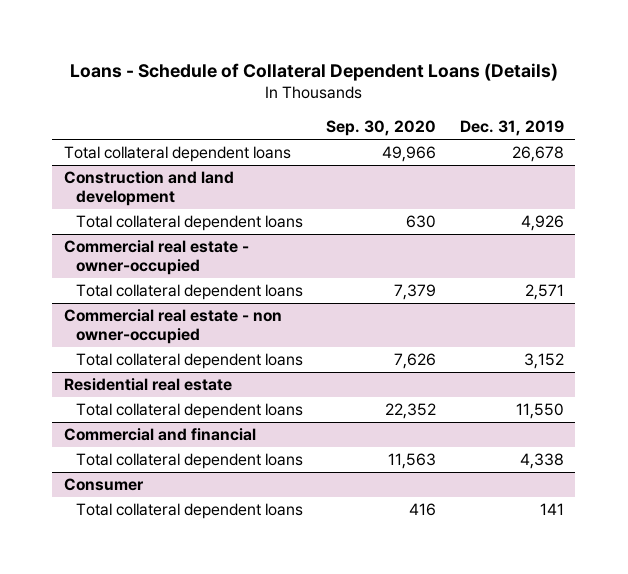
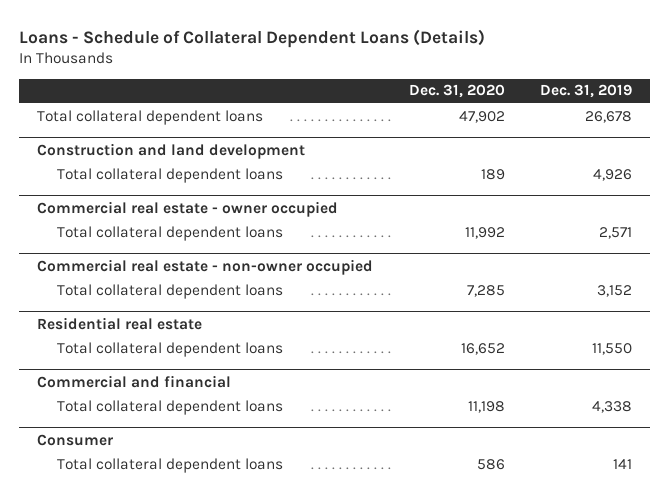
[326,120,437,137] Sep. 30, 2020 -> none
none -> [408,84,505,99] Dec. 31, 2020
[64,240,250,276] Commercial real estate - owner-occupied -> [36,200,338,217] Commercial real estate - owner occupied
[64,309,283,345] Commercial real estate - non owner-occupied -> [36,258,373,275] Commercial real estate - non-owner occupied

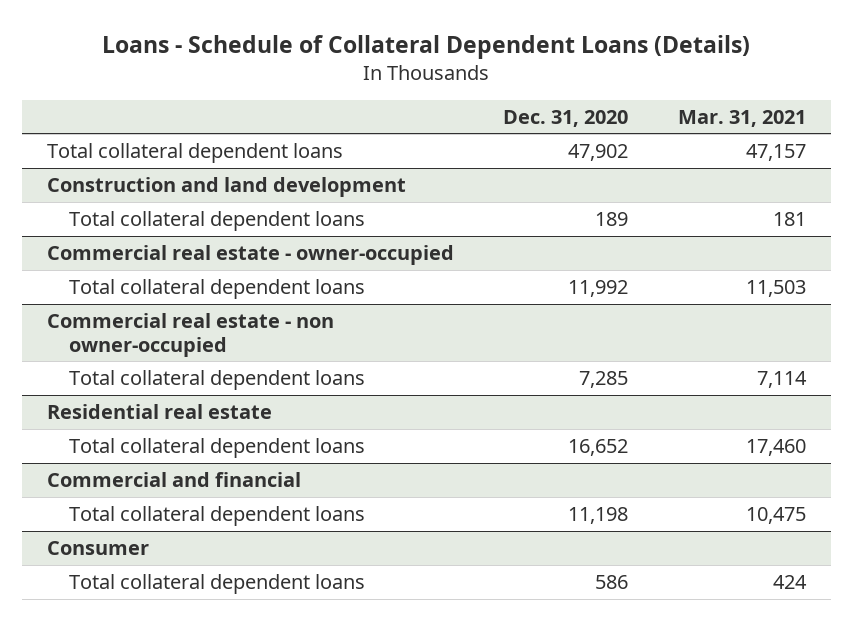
[540,84,633,99] Dec. 31, 2019 -> none
none -> [677,109,806,127] Mar. 31, 2021
[36,200,338,217] Commercial real estate - owner occupied -> [46,244,454,265] Commercial real estate - owner-occupied
[36,258,373,275] Commercial real estate - non-owner occupied -> [46,312,334,357] Commercial real estate - non owner-occupied

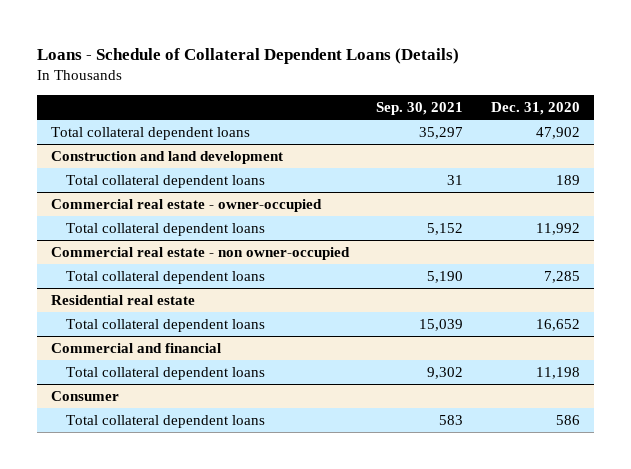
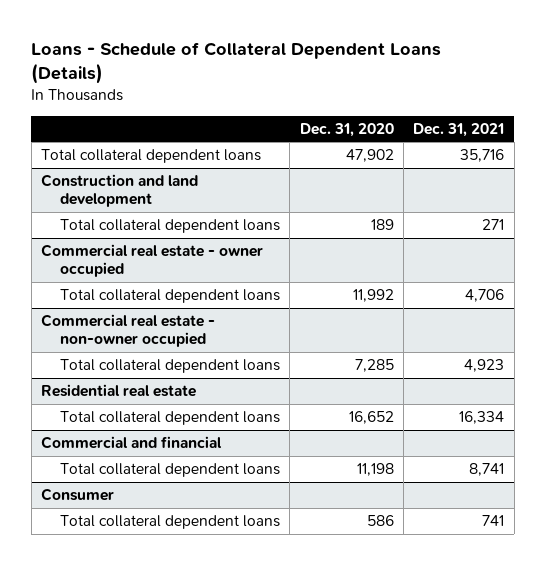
[376,102,464,116] Sep. 30, 2021 -> none
none -> [413,122,505,137] Dec. 31, 2021
[50,199,322,213] Commercial real estate - owner-occupied -> [41,244,264,278] Commercial real estate - owner occupied
[50,247,350,261] Commercial real estate - non owner-occupied -> [41,314,216,348] Commercial real estate - non-owner occupied

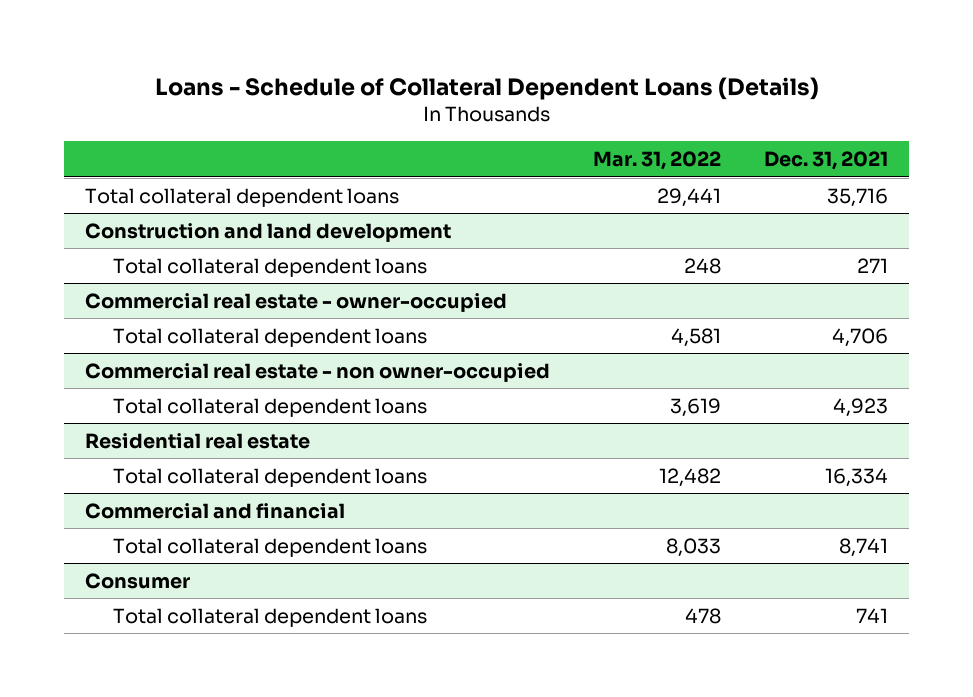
[299,122,394,137] Dec. 31, 2020 -> none
none -> [593,151,722,171] Mar. 31, 2022
[41,244,264,278] Commercial real estate - owner occupied -> [85,292,508,312] Commercial real estate - owner-occupied
[41,314,216,348] Commercial real estate - non-owner occupied -> [85,362,551,382] Commercial real estate - non owner-occupied

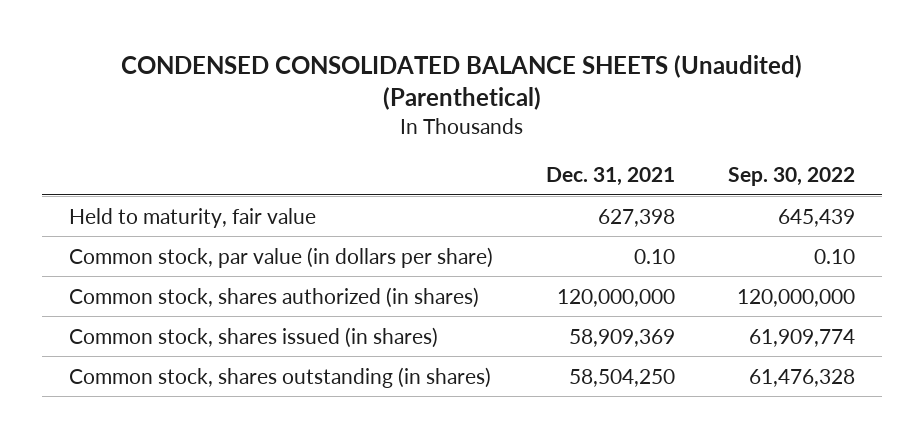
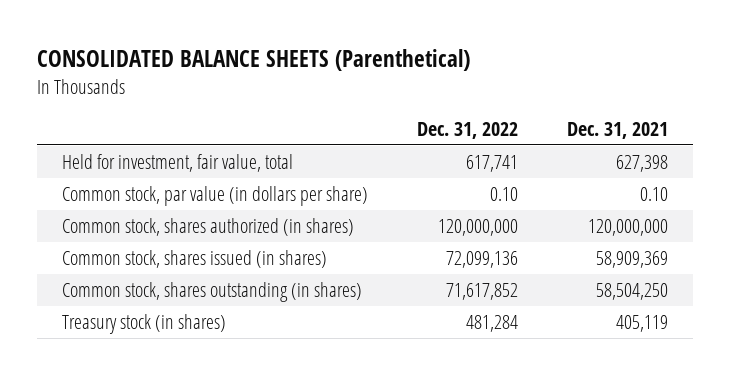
[120,55,802,111] CONDENSED CONSOLIDATED BALANCE SHEETS (Unaudited) (Parenthetical) -> [37,49,471,72] CONSOLIDATED BALANCE SHEETS (Parenthetical)
[728,167,856,187] Sep. 30, 2022 -> none
none -> [416,121,518,139] Dec. 31, 2022
[68,207,316,228] Held to maturity, fair value -> [61,153,293,172] Held for investment, fair value, total
none -> [61,313,226,334] Treasury stock (in shares)

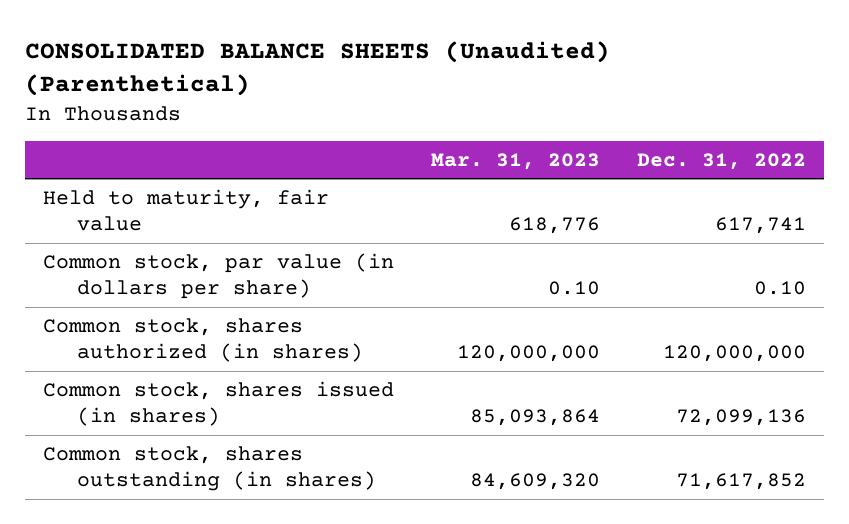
[37,49,471,72] CONSOLIDATED BALANCE SHEETS (Parenthetical) -> [24,40,610,96] CONSOLIDATED BALANCE SHEETS (Unaudited) (Parenthetical)
[567,121,669,139] Dec. 31, 2021 -> none
none -> [431,152,601,170] Mar. 31, 2023
[61,153,293,172] Held for investment, fair value, total -> [43,188,330,232] Held to maturity, fair value
[61,313,226,334] Treasury stock (in shares) -> none

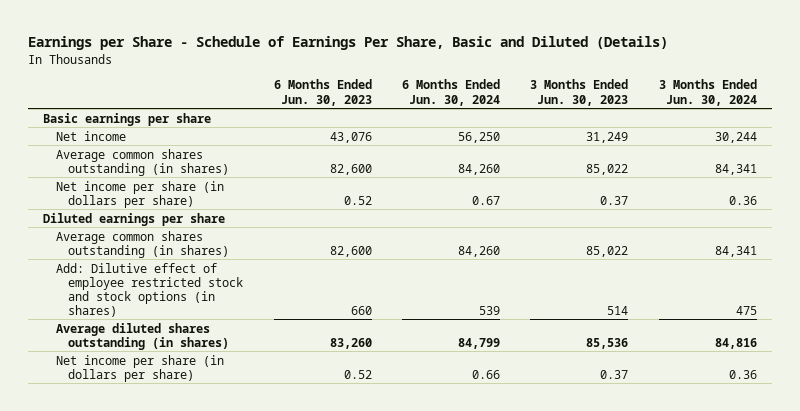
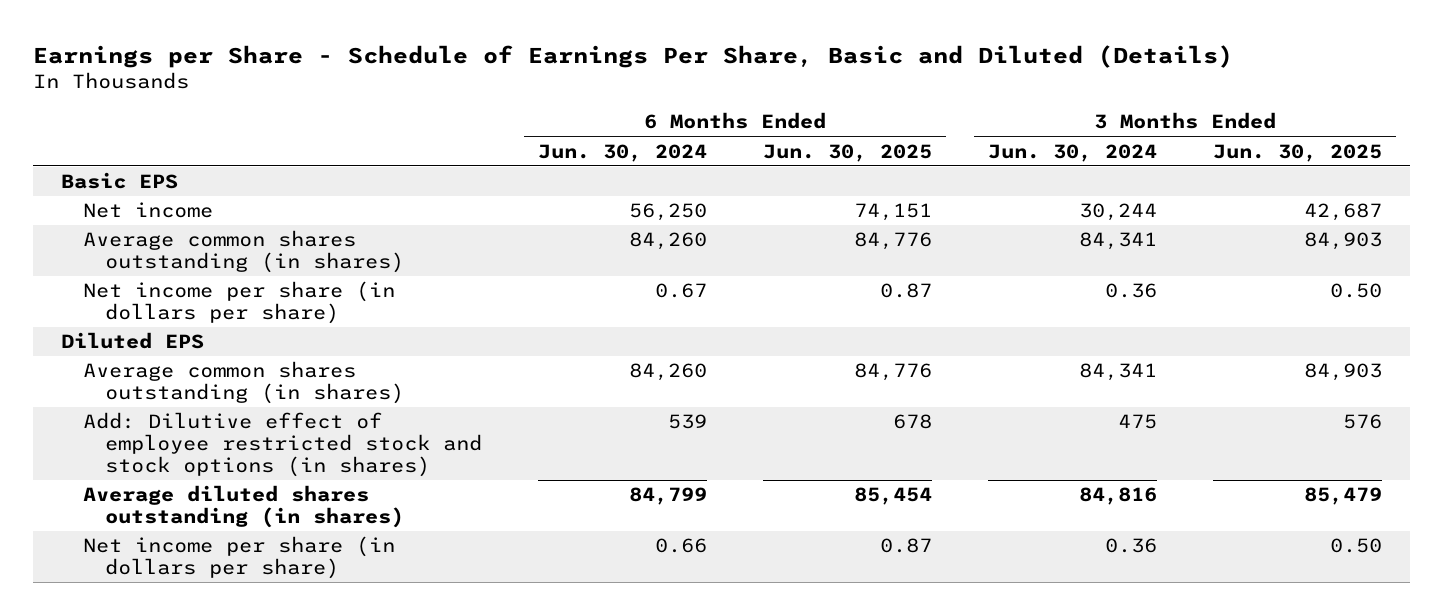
[273,79,372,106] 6 Months Ended Jun. 30, 2023 -> none
[530,79,629,106] 3 Months Ended Jun. 30, 2023 -> none
none -> [762,143,932,162] Jun. 30, 2025
none -> [1212,143,1382,162] Jun. 30, 2025
[43,112,212,126] Basic earnings per share -> [61,172,179,190] Basic EPS
[43,212,226,226] Diluted earnings per share -> [61,332,205,350] Diluted EPS

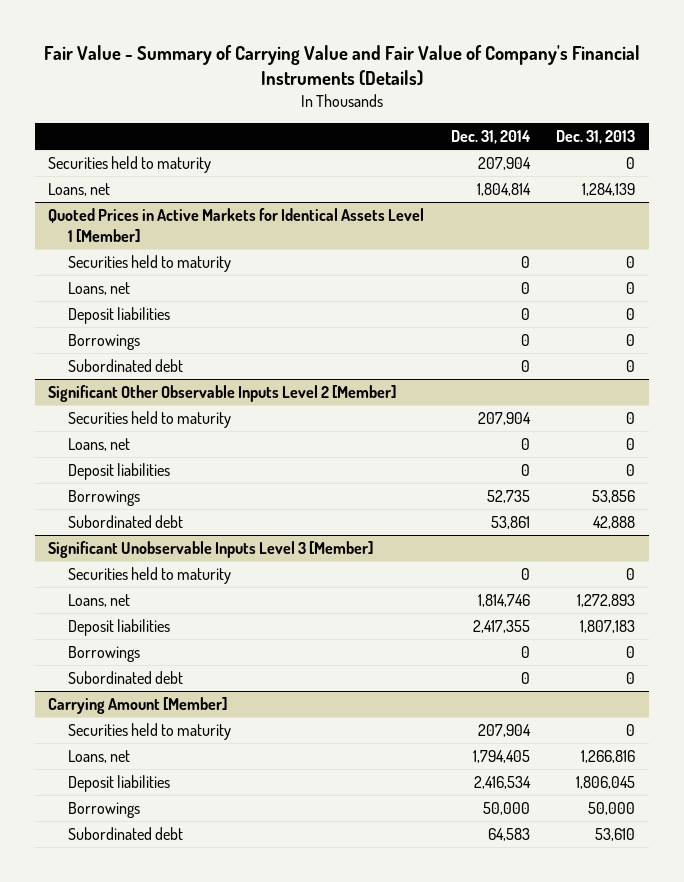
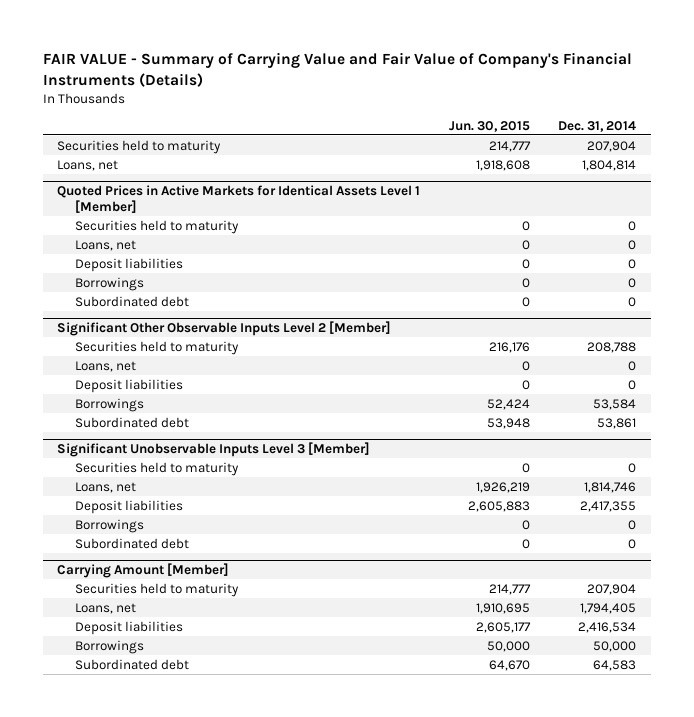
[43,45,640,87] Fair Value - Summary of Carrying Value and Fair Value of Company's Financial Instruments (Details) -> [43,51,633,87] FAIR VALUE - Summary of Carrying Value and Fair Value of Company's Financial Instruments (Details)
[556,130,636,145] Dec. 31, 2013 -> none
none -> [448,120,530,132] Jun. 30, 2015
[477,411,531,425] 207,904 -> [587,341,637,353] 208,788
[486,489,530,503] 52,735 -> [593,398,637,410] 53,584

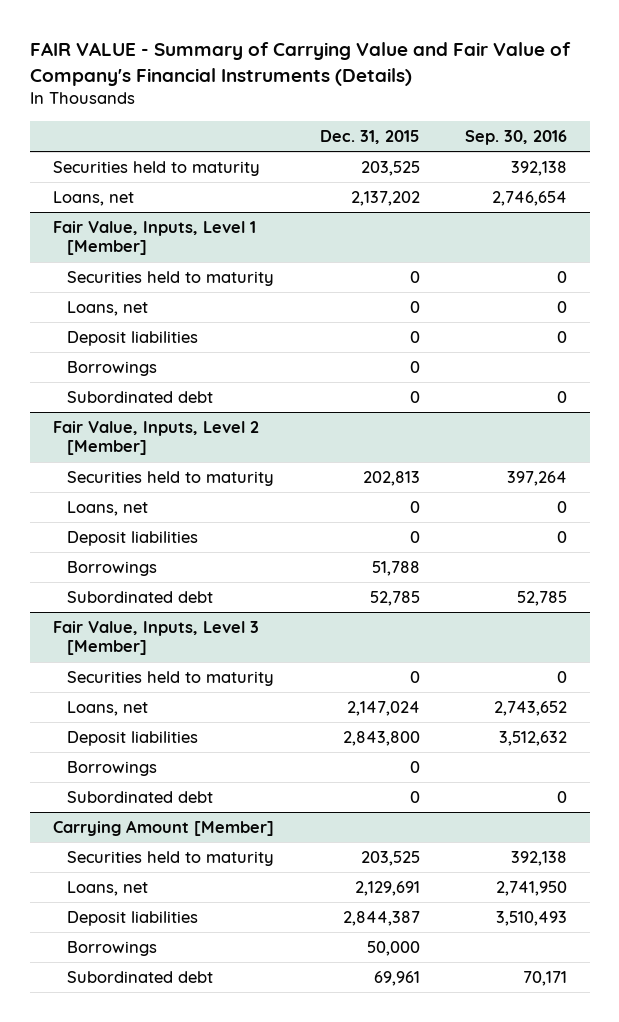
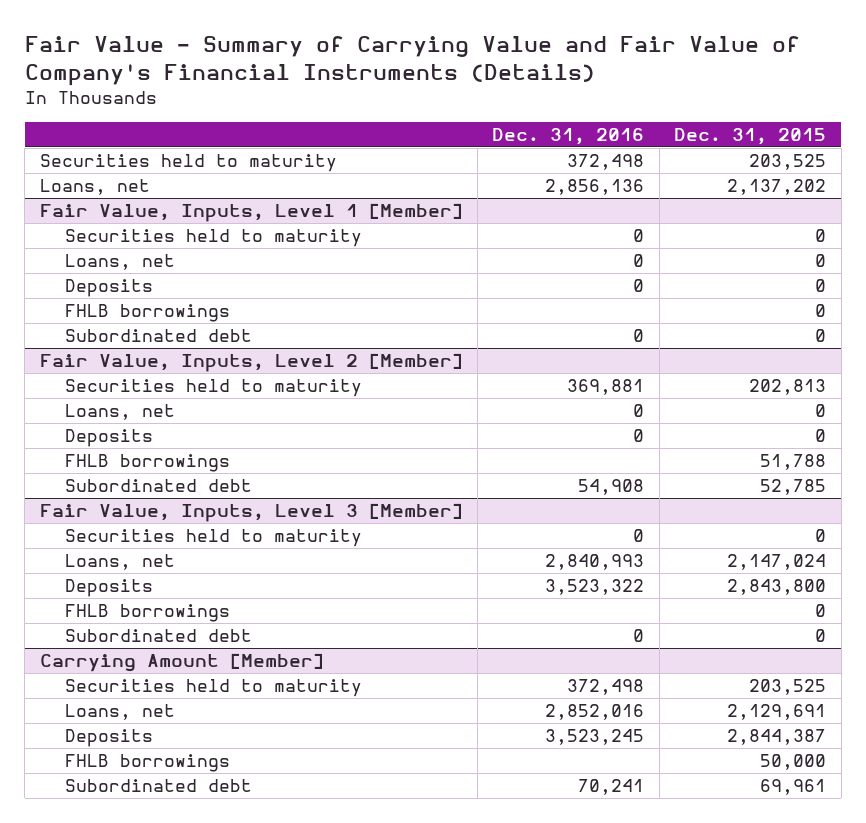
[29,41,571,86] FAIR VALUE - Summary of Carrying Value and Fair Value of Company's Financial Instruments (Details) -> [24,36,800,86] Fair Value - Summary of Carrying Value and Fair Value of Company's Financial Instruments (Details)
[464,130,567,146] Sep. 30, 2016 -> none
none -> [492,127,645,145] Dec. 31, 2016
[67,331,199,347] Deposit liabilities -> [65,279,154,298] Deposits
[67,361,158,377] Borrowings -> [65,304,231,323] FHLB borrowings
[67,531,199,547] Deposit liabilities -> [65,429,154,448] Deposits
[67,561,158,577] Borrowings -> [65,454,231,473] FHLB borrowings
[67,731,199,747] Deposit liabilities -> [65,579,154,598] Deposits
[67,761,158,777] Borrowings -> [65,604,231,623] FHLB borrowings
[67,911,199,927] Deposit liabilities -> [65,729,154,748] Deposits
[67,941,158,957] Borrowings -> [65,754,231,773] FHLB borrowings

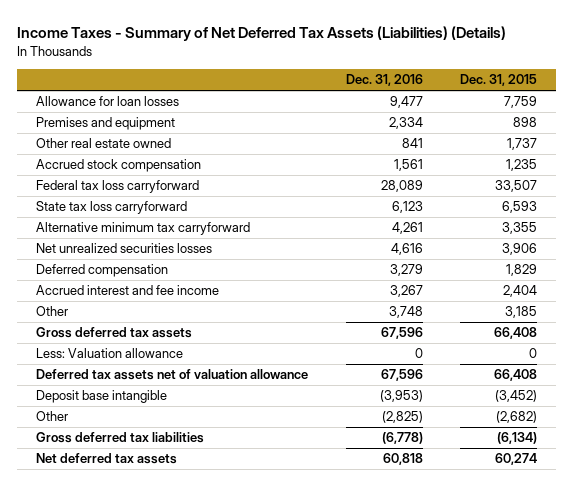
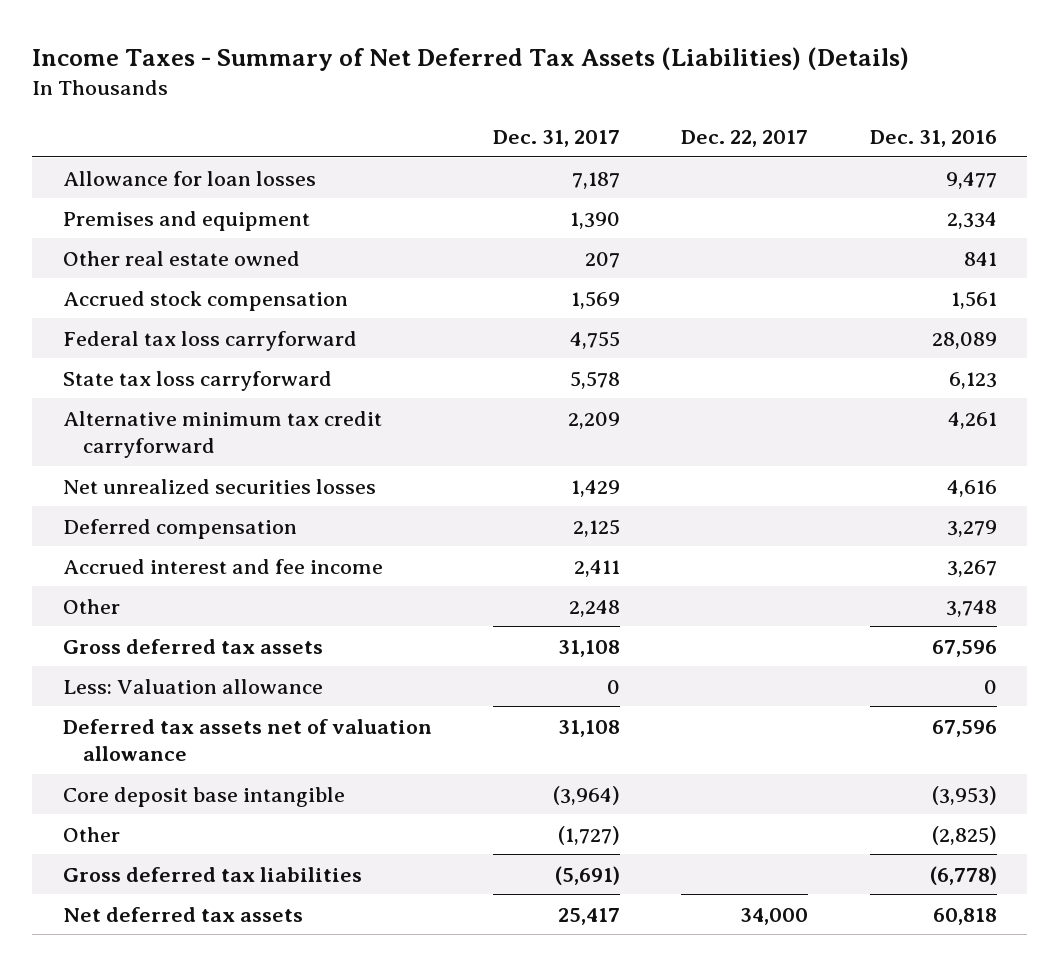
[460,74,538,87] Dec. 31, 2015 -> none
none -> [493,130,621,148] Dec. 31, 2017
none -> [681,130,809,148] Dec. 22, 2017
[36,222,251,236] Alternative minimum tax carryforward -> [62,410,382,459] Alternative minimum tax credit carryforward
[36,390,168,404] Deposit base intangible -> [62,786,345,807] Core deposit base intangible

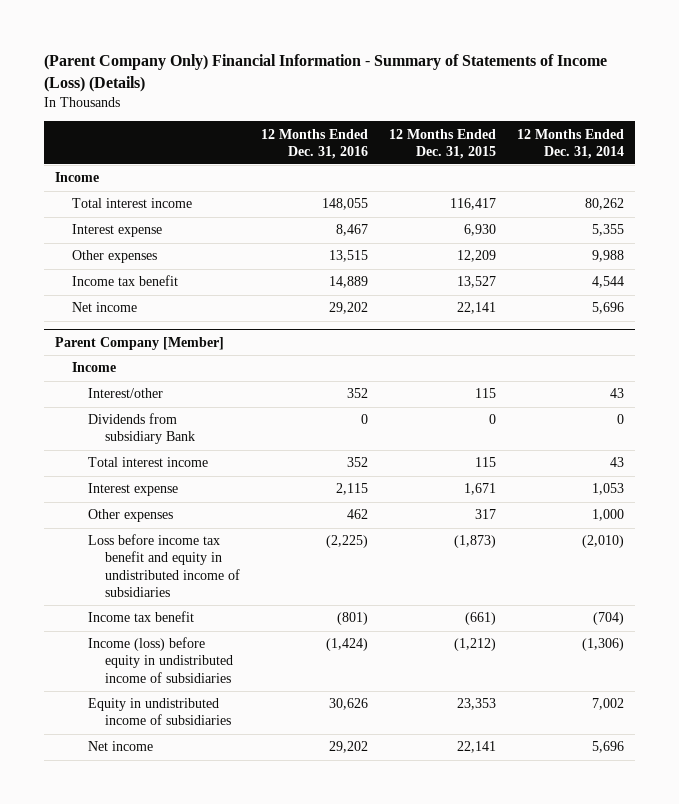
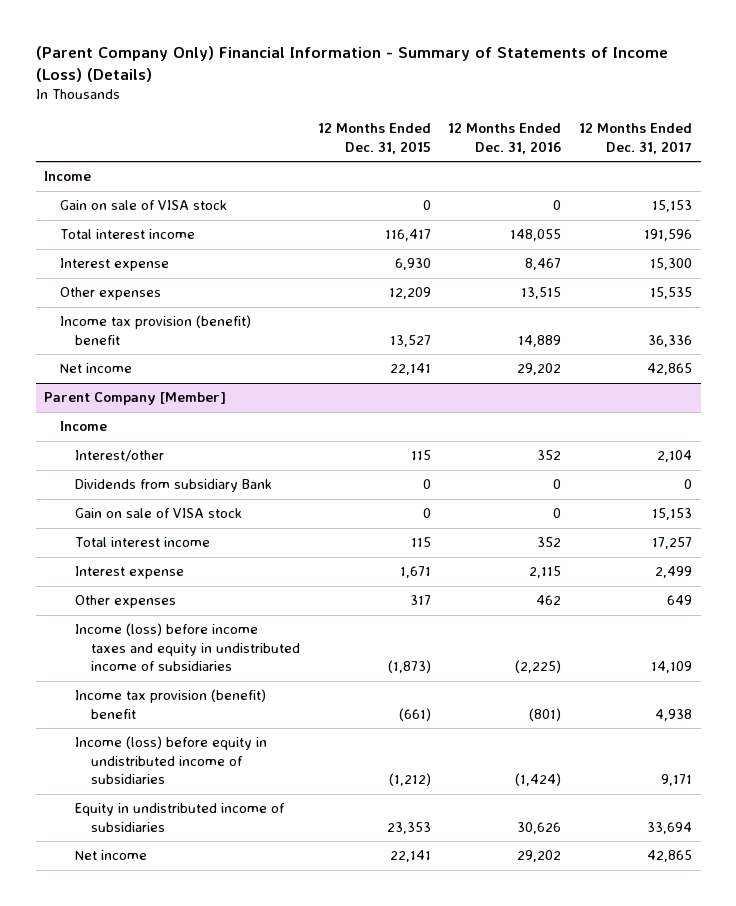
[517,128,625,159] 12 Months Ended Dec. 31, 2014 -> none
none -> [578,123,692,154] 12 Months Ended Dec. 31, 2017
none -> [59,200,227,211] Gain on sale of VISA stock
[71,275,178,287] Income tax benefit -> [59,315,251,345] Income tax provision (benefit) benefit
none -> [75,508,243,519] Gain on sale of VISA stock
[88,534,240,597] Loss before income tax benefit and equity in undistributed income of subsidiaries -> [75,623,300,672] Income (loss) before income taxes and equity in undistributed income of subsidiaries
[88,611,195,623] Income tax benefit -> [75,689,267,719] Income tax provision (benefit) benefit

